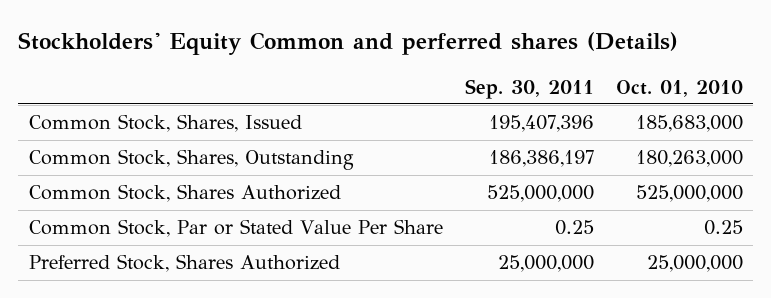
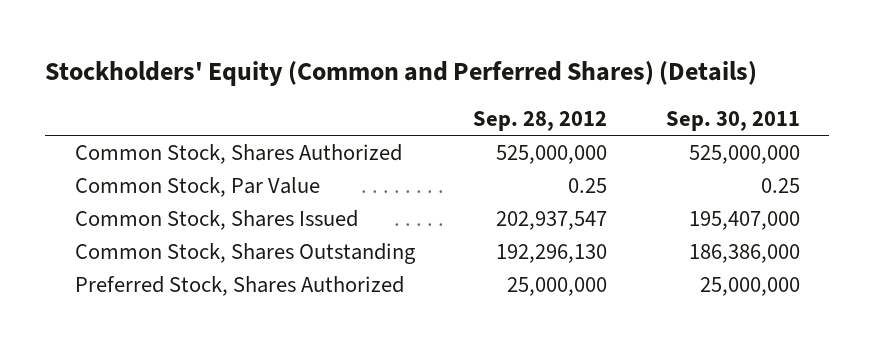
[18,32,679,56] Stockholders' Equity Common and perferred shares (Details) -> [45,61,758,87] Stockholders' Equity (Common and Perferred Shares) (Details)
[615,79,743,97] Oct. 01, 2010 -> none
none -> [473,111,608,132] Sep. 28, 2012
[28,114,302,133] Common Stock, Shares, Issued -> none
[28,149,354,171] Common Stock, Shares, Outstanding -> none
[28,219,443,238] Common Stock, Par or Stated Value Per Share -> [74,176,320,197] Common Stock, Par Value
none -> [74,209,358,230] Common Stock, Shares Issued
none -> [74,242,416,264] Common Stock, Shares Outstanding

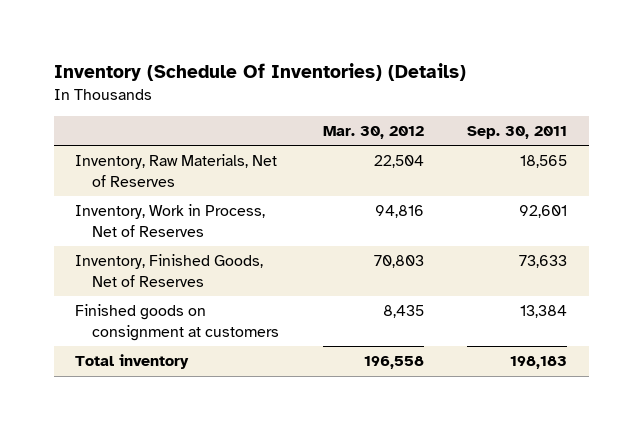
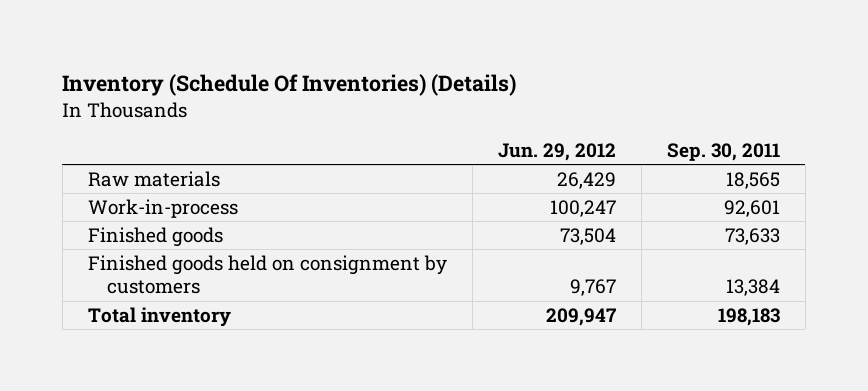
[322,126,424,140] Mar. 30, 2012 -> none
none -> [497,142,616,161] Jun. 29, 2012
[75,154,278,187] Inventory, Raw Materials, Net of Reserves -> [87,170,220,187] Raw materials
[75,204,266,237] Inventory, Work in Process, Net of Reserves -> [87,198,238,218] Work-in-process
[75,254,264,287] Inventory, Finished Goods, Net of Reserves -> [87,226,223,247] Finished goods
[75,304,280,341] Finished goods on consignment at customers -> [87,254,447,295] Finished goods held on consignment by customers

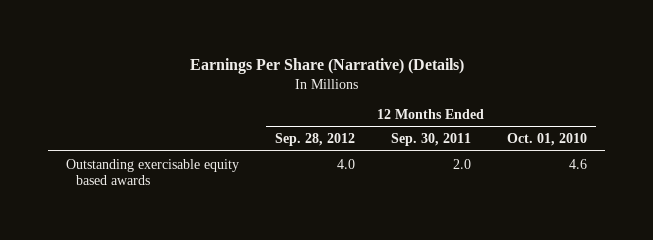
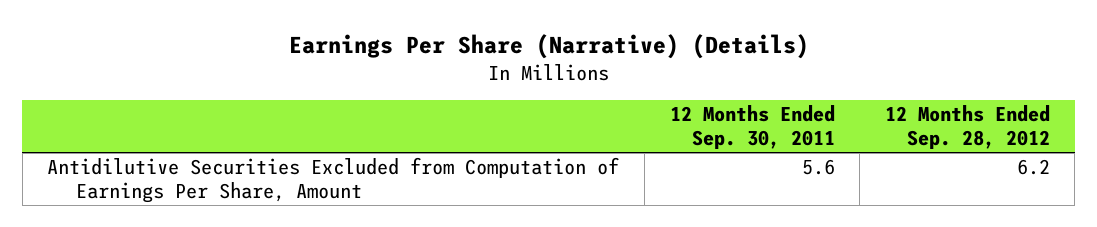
[507,133,588,147] Oct. 01, 2010 -> none
[66,158,240,185] Outstanding exercisable equity based awards -> none
none -> [47,157,620,203] Antidilutive Securities Excluded from Computation of Earnings Per Share, Amount

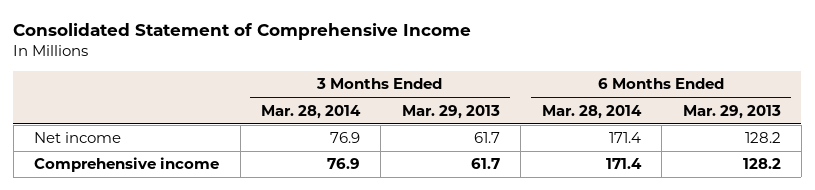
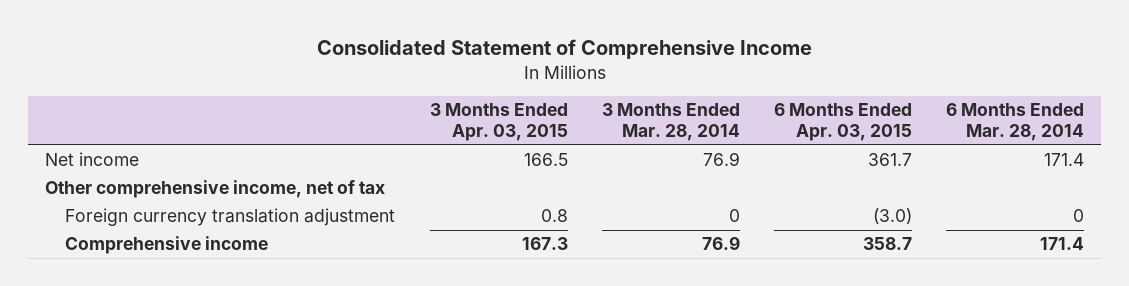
[401,104,500,119] Mar. 29, 2013 -> none
[682,104,781,119] Mar. 29, 2013 -> none
none -> [429,103,568,142] 3 Months Ended Apr. 03, 2015
none -> [773,103,912,142] 6 Months Ended Apr. 03, 2015
none -> [45,180,386,199] Other comprehensive income, net of tax
none -> [65,208,396,227] Foreign currency translation adjustment

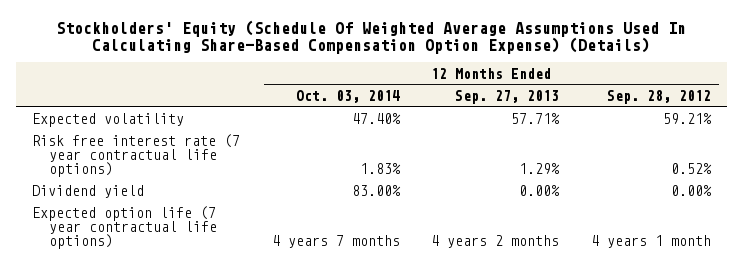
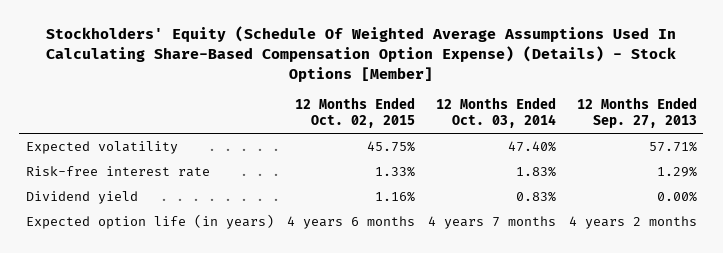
[56,19,687,55] Stockholders' Equity (Schedule Of Weighted Average Assumptions Used In Calculating Share-Based Compensation Option Expense) (Details) -> [46,26,677,82] Stockholders' Equity (Schedule Of Weighted Average Assumptions Used In Calculating Share-Based Compensation Option Expense) (Details) - Stock Options [Member]
[606,89,711,104] Sep. 28, 2012 -> none
none -> [294,96,415,128] 12 Months Ended Oct. 02, 2015
[31,134,240,178] Risk free interest rate (7 year contractual life options) -> [25,166,210,178] Risk-free interest rate
[351,185,401,197] 83.00% -> [515,191,556,203] 0.83%
[31,206,217,250] Expected option life (7 year contractual life options) -> [25,214,274,230] Expected option life (in years)

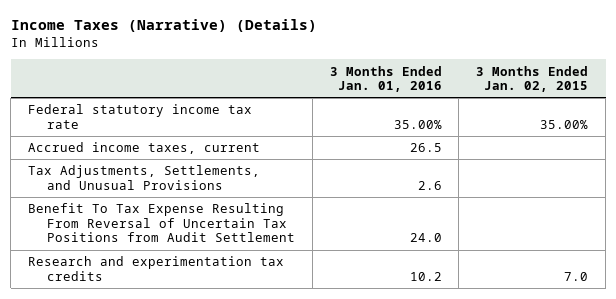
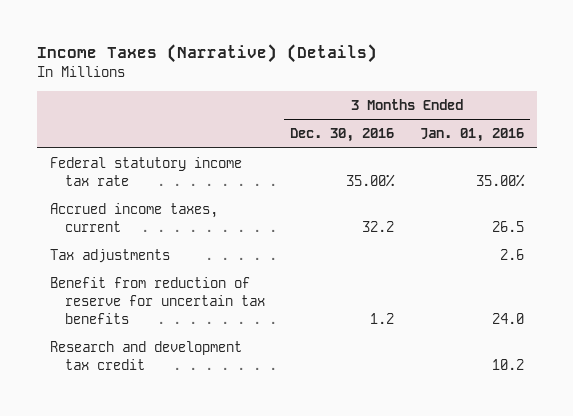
[476,65,589,93] 3 Months Ended Jan. 02, 2015 -> none
none -> [290,128,395,143] Dec. 30, 2016
[28,165,261,190] Tax Adjustments, Settlements, and Unusual Provisions -> [49,249,170,264] Tax adjustments
[28,203,296,243] Benefit To Tax Expense Resulting From Reversal of Uncertain Tax Positions from Audit Settlement -> [49,277,265,324] Benefit from reduction of reserve for uncertain tax benefits
[28,256,285,281] Research and experimentation tax credits -> [49,341,242,370] Research and development tax credit

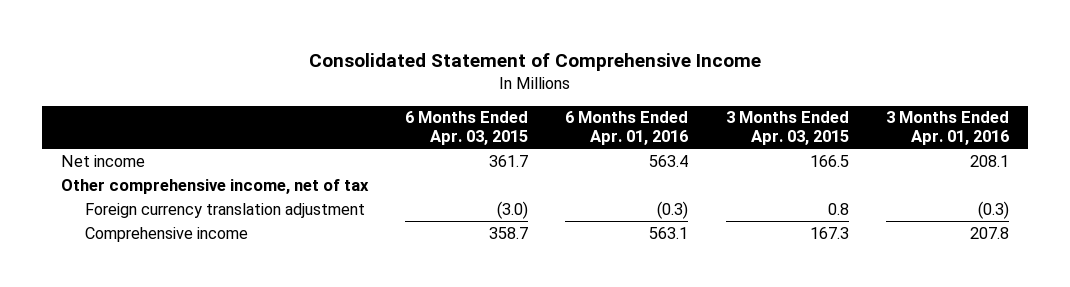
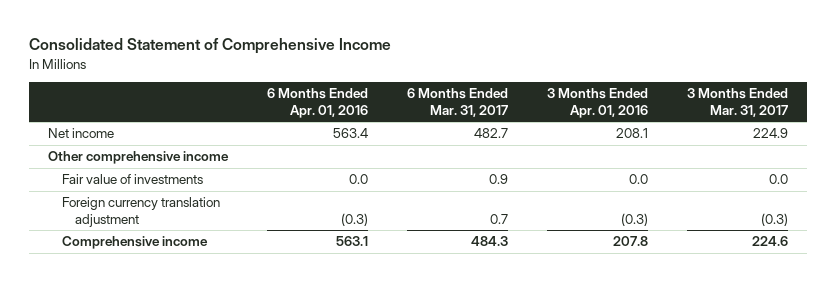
[404,111,528,146] 6 Months Ended Apr. 03, 2015 -> none
[725,111,849,146] 3 Months Ended Apr. 03, 2015 -> none
none -> [407,88,509,118] 6 Months Ended Mar. 31, 2017
none -> [686,88,788,118] 3 Months Ended Mar. 31, 2017
[60,178,369,194] Other comprehensive income, net of tax -> [48,151,230,165] Other comprehensive income
none -> [61,174,203,185] Fair value of investments

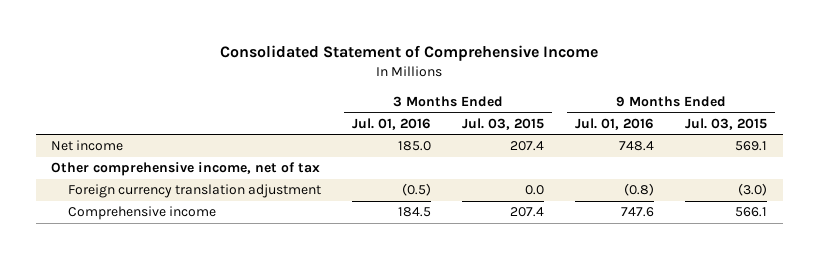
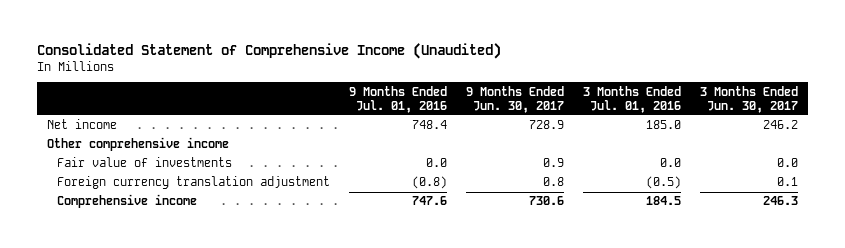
[220,45,599,62] Consolidated Statement of Comprehensive Income -> [37,43,502,60] Consolidated Statement of Comprehensive Income (Unaudited)
[462,117,545,130] Jul. 03, 2015 -> none
[685,117,768,130] Jul. 03, 2015 -> none
none -> [465,85,564,113] 9 Months Ended Jun. 30, 2017
none -> [700,85,799,113] 3 Months Ended Jun. 30, 2017
[51,162,321,177] Other comprehensive income, net of tax -> [46,137,229,152] Other comprehensive income
none -> [56,157,232,168] Fair value of investments

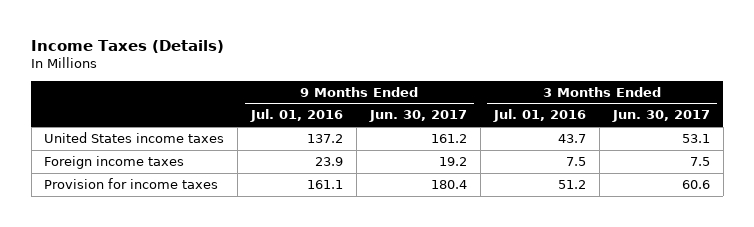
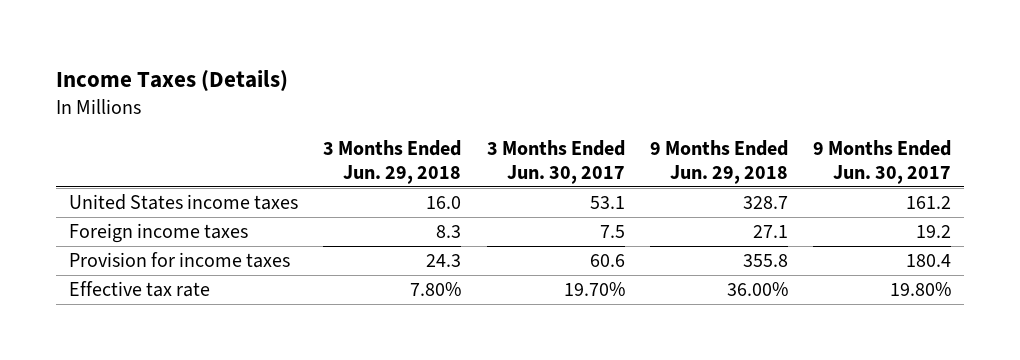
[250,109,344,123] Jul. 01, 2016 -> none
[492,109,586,123] Jul. 01, 2016 -> none
none -> [323,140,462,184] 3 Months Ended Jun. 29, 2018
none -> [649,140,788,184] 9 Months Ended Jun. 29, 2018
none -> [69,281,211,298] Effective tax rate

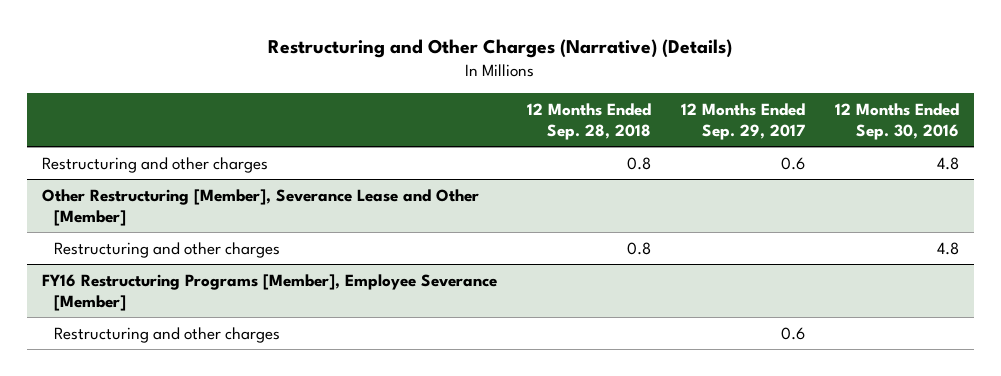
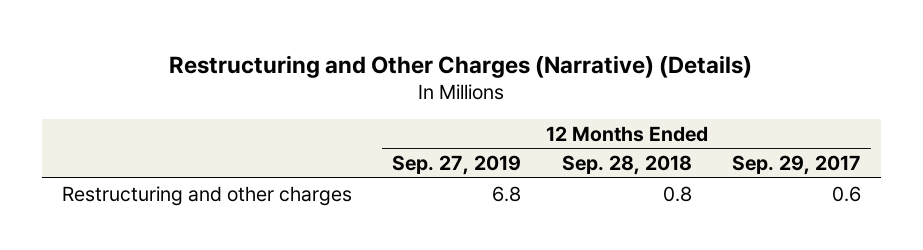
[835,103,960,140] 12 Months Ended Sep. 30, 2016 -> none
none -> [392,155,522,176] Sep. 27, 2019
[41,188,479,226] Other Restructuring [Member], Severance Lease and Other [Member] -> none
[54,241,281,258] Restructuring and other charges -> none
[41,273,497,311] FY16 Restructuring Programs [Member], Employee Severance [Member] -> none
[54,326,281,343] Restructuring and other charges -> none

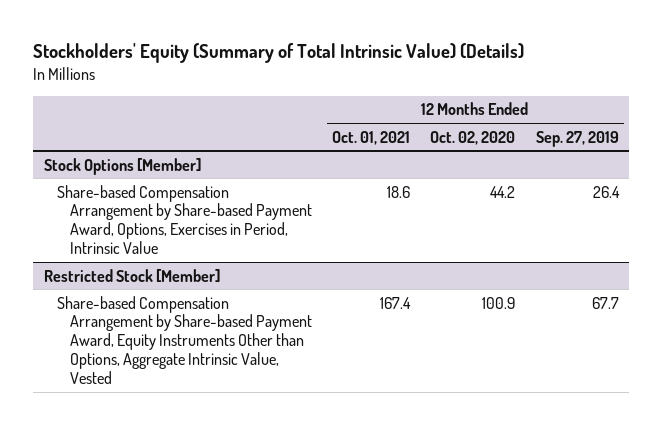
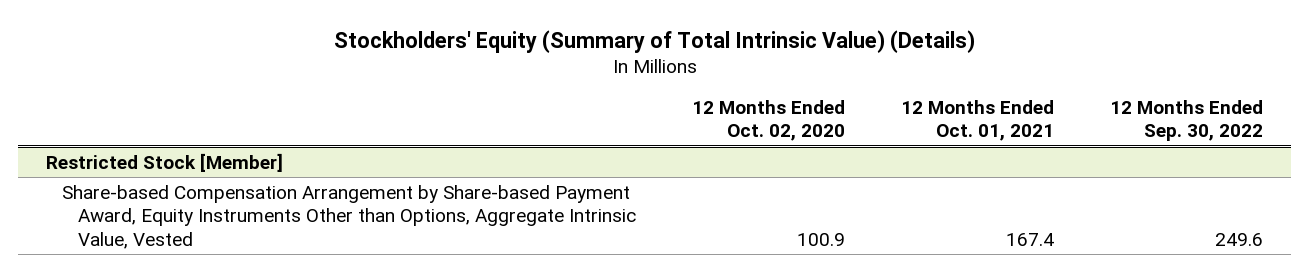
[535,130,619,147] Sep. 27, 2019 -> none
none -> [1110,99,1264,142] 12 Months Ended Sep. 30, 2022
[43,157,201,175] Stock Options [Member] -> none
[56,184,312,255] Share-based Compensation Arrangement by Share-based Payment Award, Options, Exercises in Period, Intrinsic Value -> none

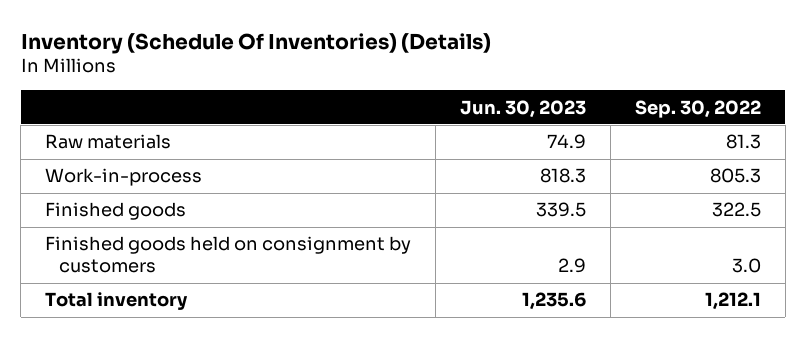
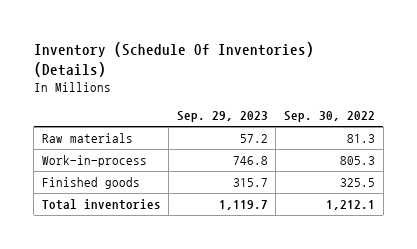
[460,99,587,118] Jun. 30, 2023 -> none
none -> [176,111,268,123] Sep. 29, 2023
[45,236,412,274] Finished goods held on consignment by customers -> none
[711,202,761,218] 322.5 -> [340,178,376,188] 325.5
[45,292,189,311] Total inventory -> [41,199,161,211] Total inventories

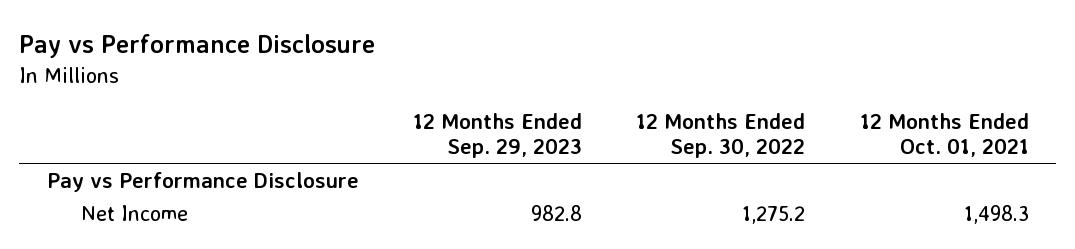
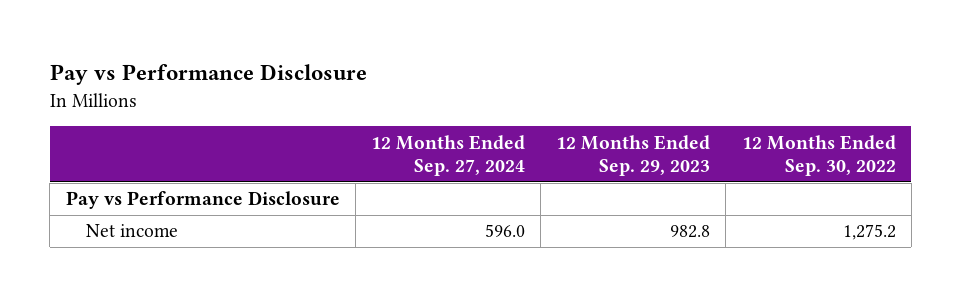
[859,112,1029,158] 12 Months Ended Oct. 01, 2021 -> none
none -> [370,134,525,177] 12 Months Ended Sep. 27, 2024
[80,205,188,222] Net Income -> [86,224,179,238] Net income

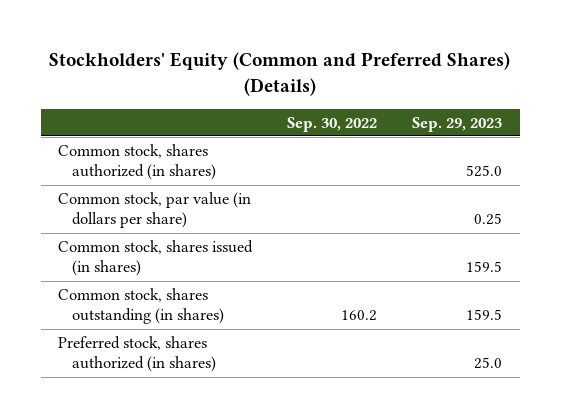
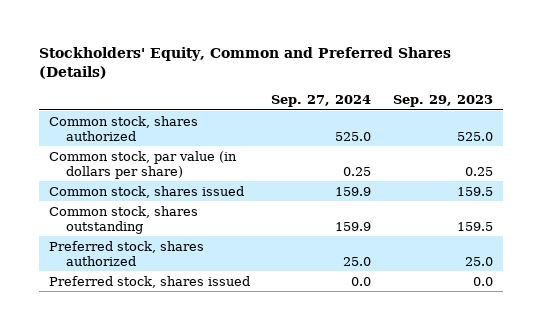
[49,52,511,97] Stockholders' Equity (Common and Preferred Shares) (Details) -> [38,46,451,79] Stockholders' Equity, Common and Preferred Shares (Details)
[287,116,378,132] Sep. 30, 2022 -> none
none -> [271,94,372,107] Sep. 27, 2024
[58,143,217,181] Common stock, shares authorized (in shares) -> [49,115,199,141] Common stock, shares authorized
[58,239,254,277] Common stock, shares issued (in shares) -> [49,185,245,198] Common stock, shares issued
[58,287,225,325] Common stock, shares outstanding (in shares) -> [49,205,199,234] Common stock, shares outstanding
[58,335,217,373] Preferred stock, shares authorized (in shares) -> [49,240,205,266] Preferred stock, shares authorized
none -> [49,275,251,288] Preferred stock, shares issued

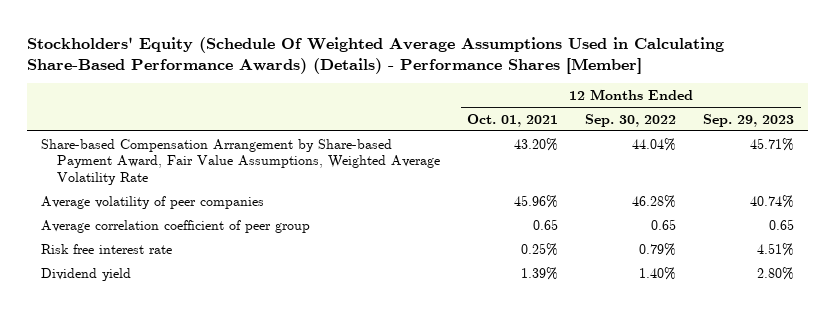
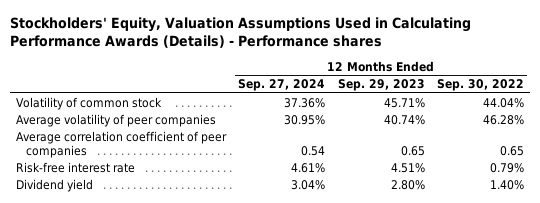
[27,36,725,74] Stockholders' Equity (Schedule Of Weighted Average Assumptions Used in Calculating Share-Based Performance Awards) (Details) - Performance Shares [Member] -> [9,17,471,49] Stockholders' Equity, Valuation Assumptions Used in Calculating Performance Awards (Details) - Performance shares
[467,113,559,127] Oct. 01, 2021 -> none
none -> [238,79,326,92] Sep. 27, 2024
[40,138,441,185] Share-based Compensation Arrangement by Share-based Payment Award, Fair Value Assumptions, Weighted Average Volatility Rate -> [16,96,163,110] Volatility of common stock
[40,219,310,233] Average correlation coefficient of peer group -> [16,130,228,159] Average correlation coefficient of peer companies
[40,243,172,254] Risk free interest rate -> [16,161,136,173] Risk-free interest rate

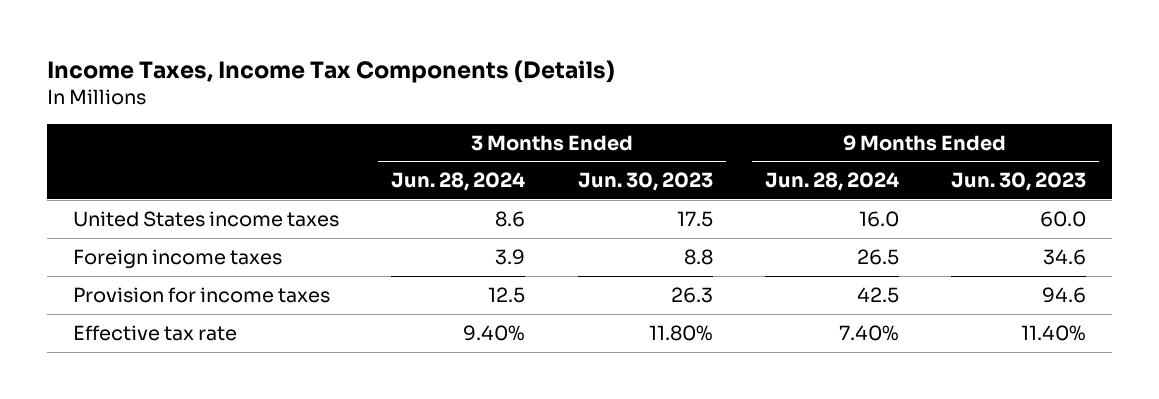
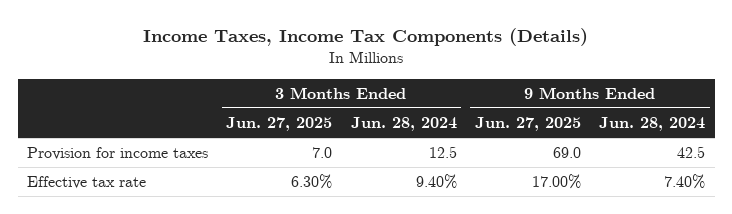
[577,172,713,192] Jun. 30, 2023 -> none
[950,172,1086,192] Jun. 30, 2023 -> none
none -> [226,116,333,131] Jun. 27, 2025
none -> [475,116,582,131] Jun. 27, 2025
[73,210,340,227] United States income taxes -> none
[73,248,283,269] Foreign income taxes -> none

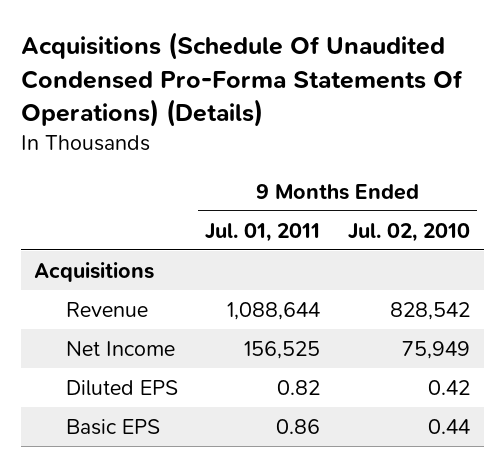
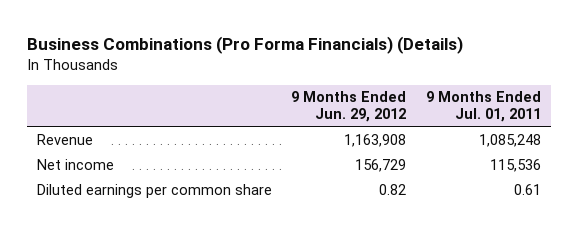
[20,32,463,128] Acquisitions (Schedule Of Unaudited Condensed Pro-Forma Statements Of Operations) (Details) -> [27,36,464,55] Business Combinations (Pro Forma Financials) (Details)
[347,222,470,242] Jul. 02, 2010 -> none
none -> [291,91,407,123] 9 Months Ended Jun. 29, 2012
[34,261,155,282] Acquisitions -> none
[65,379,178,396] Diluted EPS -> none
[65,418,160,435] Basic EPS -> none
[227,301,321,320] 1,088,644 -> [478,133,541,147] 1,085,248
[65,340,175,356] Net Income -> [36,158,114,170] Net income
[244,340,321,359] 156,525 -> [489,158,541,172] 115,536
none -> [36,183,272,198] Diluted earnings per common share

